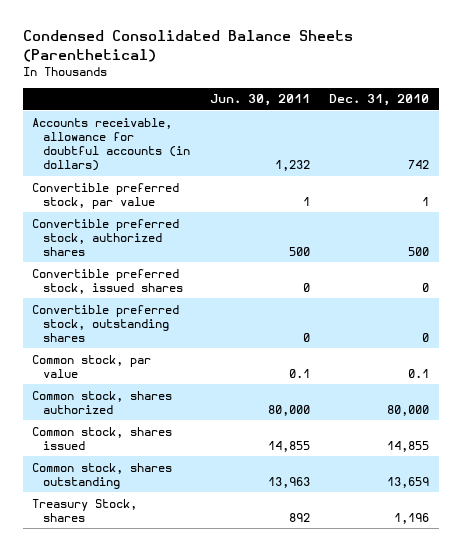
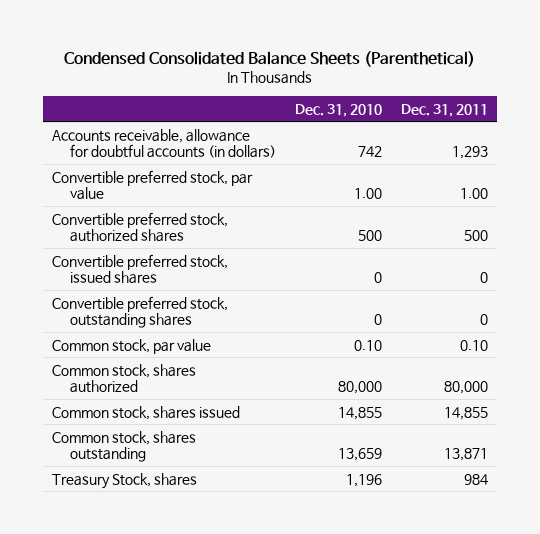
[209,94,310,107] Jun. 30, 2011 -> none
none -> [400,103,488,117] Dec. 31, 2011
[422,196,430,206] 1 -> [353,188,382,200] 1.00
[408,368,430,378] 0.1 -> [353,339,382,351] 0.10

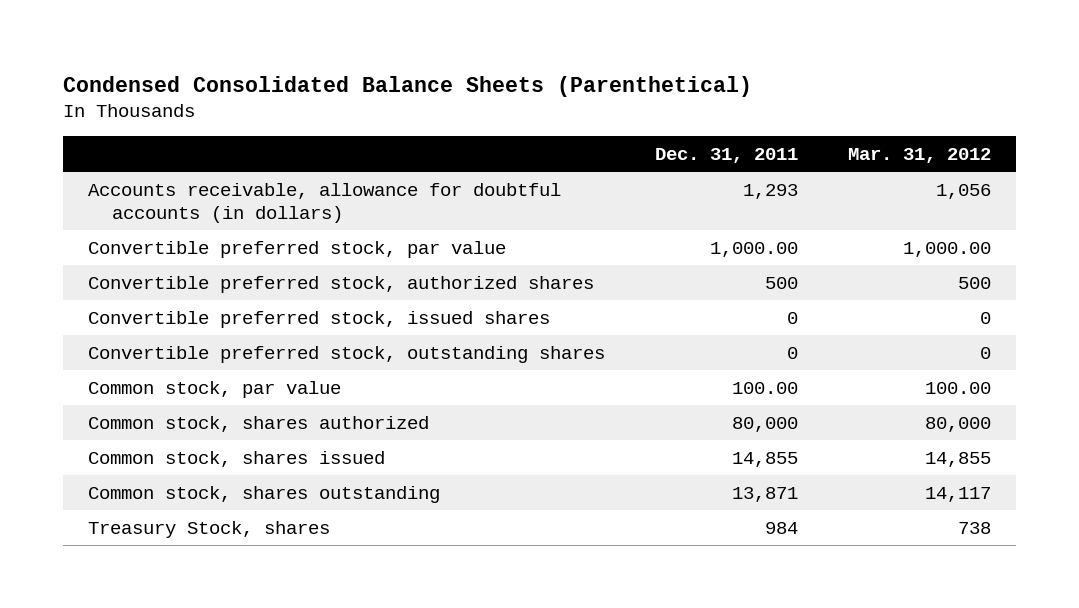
[294,103,382,117] Dec. 31, 2010 -> none
none -> [847,147,991,163] Mar. 31, 2012
[459,188,488,200] 1.00 -> [709,241,798,257] 1,000.00
[459,339,488,351] 0.10 -> [731,381,798,394] 100.00

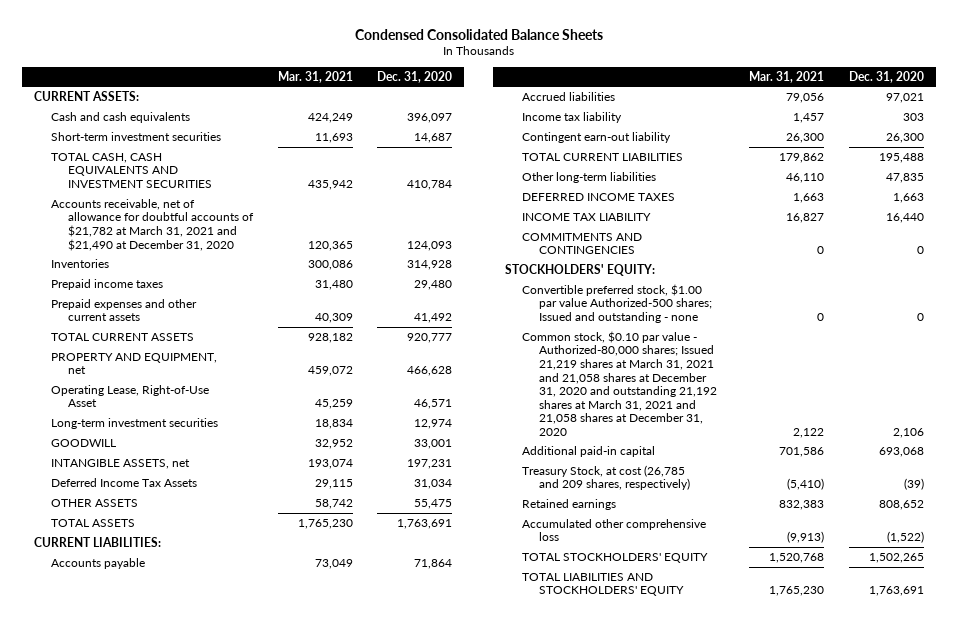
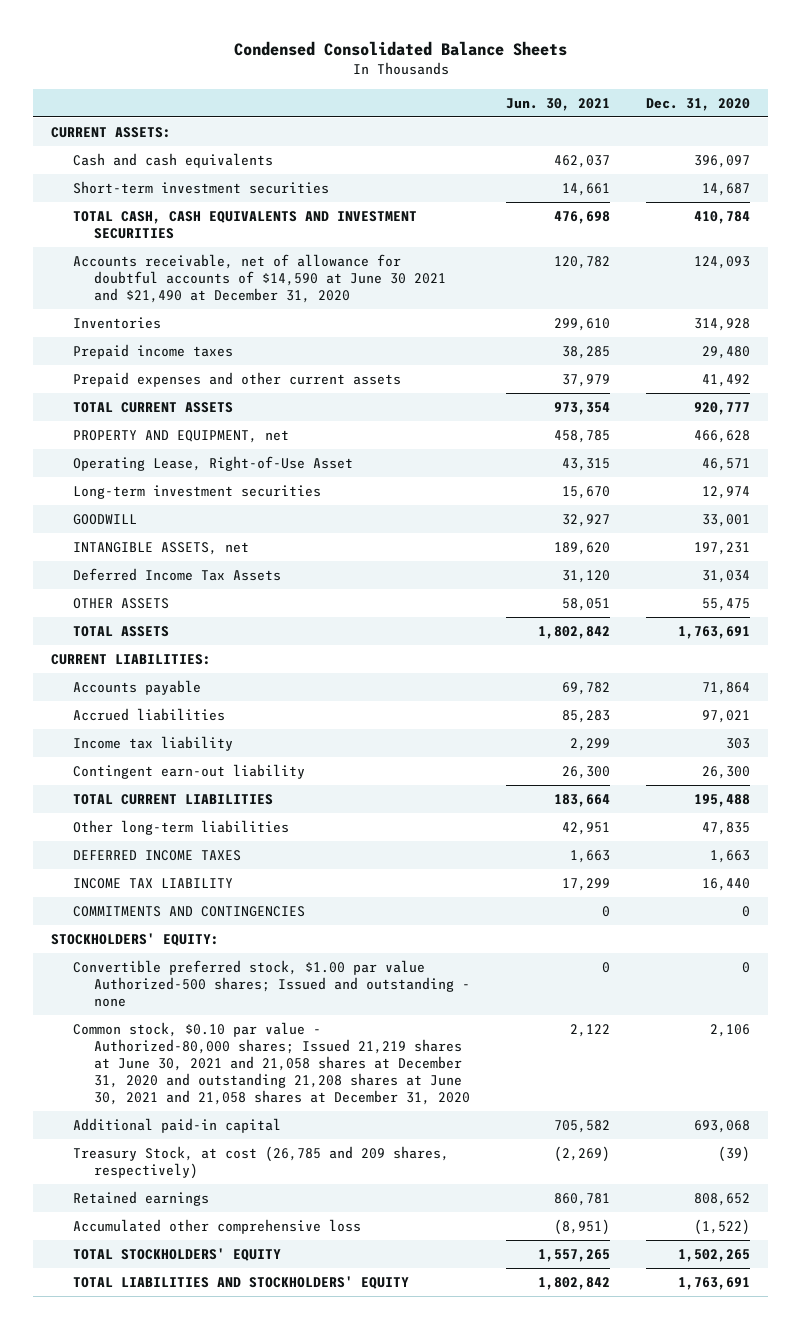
[277,70,353,83] Mar. 31, 2021 -> none
none -> [506,97,611,111] Jun. 30, 2021
[50,198,254,251] Accounts receivable, net of allowance for doubtful accounts of $21,782 at March 31, 2021 and $21,490 at December 31, 2020 -> [72,253,447,304] Accounts receivable, net of allowance for doubtful accounts of $14,590 at June 30 2021 and $21,490 at December 31, 2020
[522,330,718,436] Common stock, $0.10 par value - Authorized-80,000 shares; Issued 21,219 shares at March 31, 2021 and 21,058 shares at December 31, 2020 and outstanding 21,192 shares at March 31, 2021 and 21,058 shares at December 31, 2020 -> [72,1021,471,1106] Common stock, $0.10 par value - Authorized-80,000 shares; Issued 21,219 shares at June 30, 2021 and 21,058 shares at December 31, 2020 and outstanding 21,208 shares at June 30, 2021 and 21,058 shares at December 31, 2020

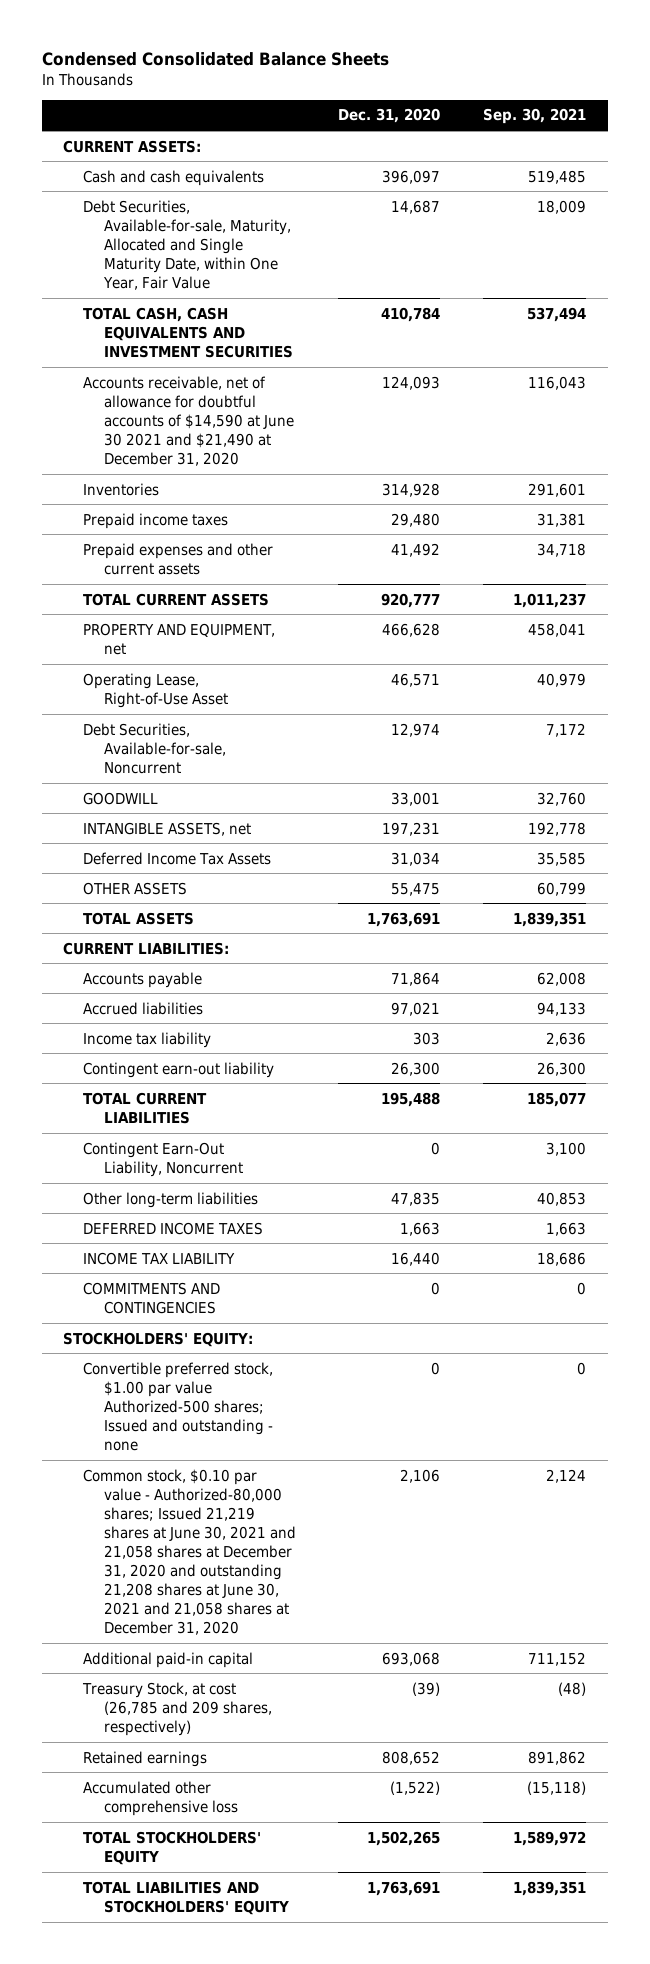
[506,97,611,111] Jun. 30, 2021 -> none
none -> [483,108,587,125] Sep. 30, 2021
[72,180,329,194] Short-term investment securities -> [83,199,291,290] Debt Securities, Available-for-sale, Maturity, Allocated and Single Maturity Date, within One Year, Fair Value
[72,484,321,499] Long-term investment securities -> [83,722,226,774] Debt Securities, Available-for-sale, Noncurrent
none -> [83,1141,243,1177] Contingent Earn-Out Liability, Noncurrent

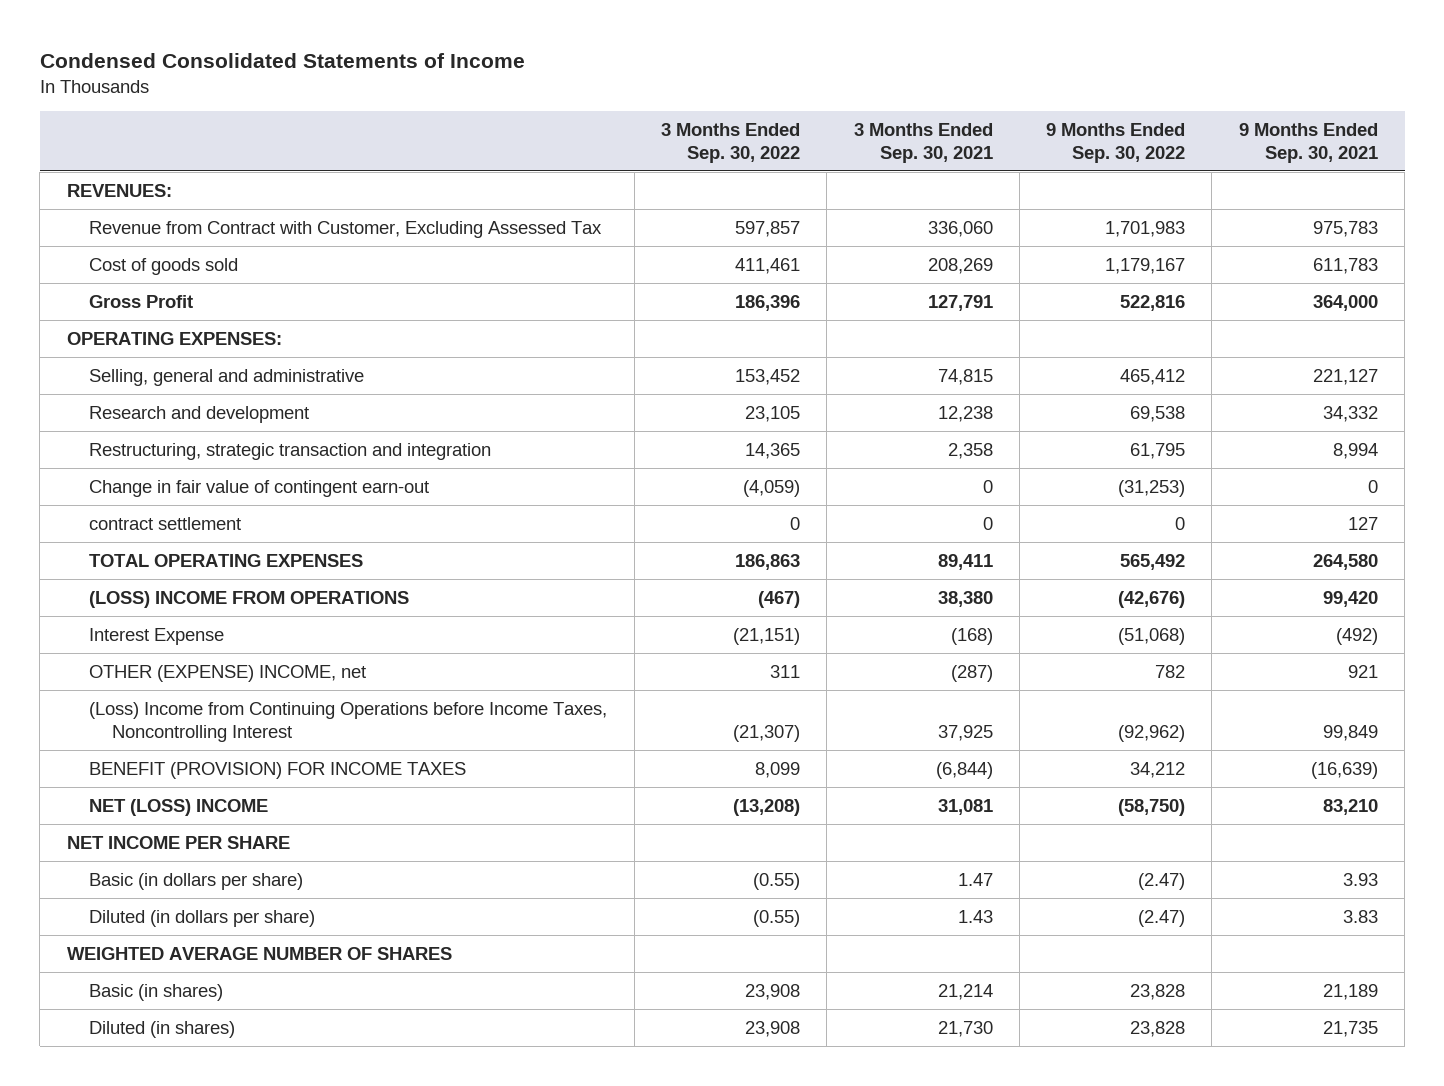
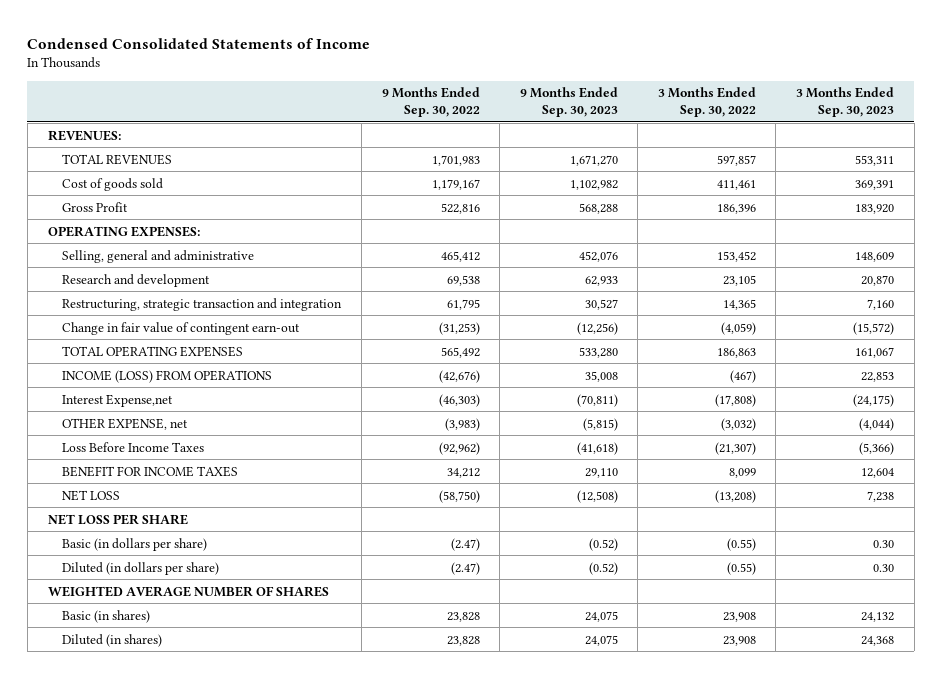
[853,122,993,163] 3 Months Ended Sep. 30, 2021 -> none
[1238,122,1378,163] 9 Months Ended Sep. 30, 2021 -> none
none -> [519,87,618,118] 9 Months Ended Sep. 30, 2023
none -> [796,87,895,118] 3 Months Ended Sep. 30, 2023
[89,220,603,238] Revenue from Contract with Customer, Excluding Assessed Tax -> [62,153,173,165] TOTAL REVENUES
[89,516,242,530] contract settlement -> none
[89,590,410,608] (LOSS) INCOME FROM OPERATIONS -> [62,369,273,383] INCOME (LOSS) FROM OPERATIONS
[89,627,225,645] Interest Expense -> [62,393,174,407] Interest Expense,net
[732,627,800,645] (21,151) -> [714,393,756,407] (17,808)
[1118,627,1186,645] (51,068) -> [438,393,480,407] (46,303)
[89,664,367,682] OTHER (EXPENSE) INCOME, net -> [62,417,189,430] OTHER EXPENSE, net
[769,664,800,678] 311 -> [720,417,756,431] (3,032)
[1155,664,1186,678] 782 -> [444,417,480,431] (3,983)
[89,701,608,742] (Loss) Income from Continuing Operations before Income Taxes, Noncontrolling Interest -> [62,441,205,452] Loss Before Income Taxes
[89,761,467,779] BENEFIT (PROVISION) FOR INCOME TAXES -> [62,465,239,477] BENEFIT FOR INCOME TAXES
[89,798,269,816] NET (LOSS) INCOME -> [62,489,121,501] NET LOSS
[66,835,290,849] NET INCOME PER SHARE -> [47,513,188,525] NET LOSS PER SHARE

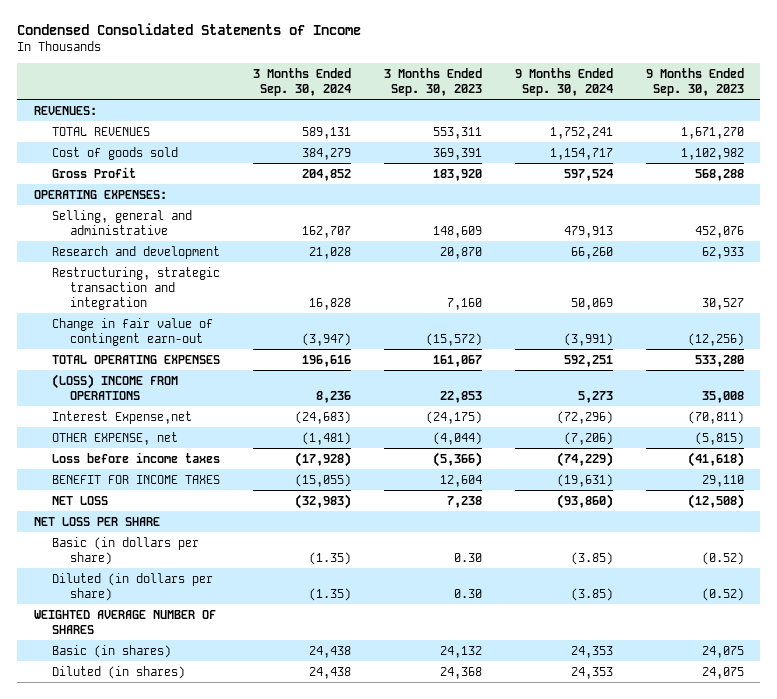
[381,87,480,118] 9 Months Ended Sep. 30, 2022 -> none
[657,87,756,118] 3 Months Ended Sep. 30, 2022 -> none
none -> [252,67,351,96] 3 Months Ended Sep. 30, 2024
none -> [514,67,613,96] 9 Months Ended Sep. 30, 2024
[62,369,273,383] INCOME (LOSS) FROM OPERATIONS -> [51,373,178,400] (LOSS) INCOME FROM OPERATIONS
[62,441,205,452] Loss Before Income Taxes -> [51,451,220,463] Loss before income taxes

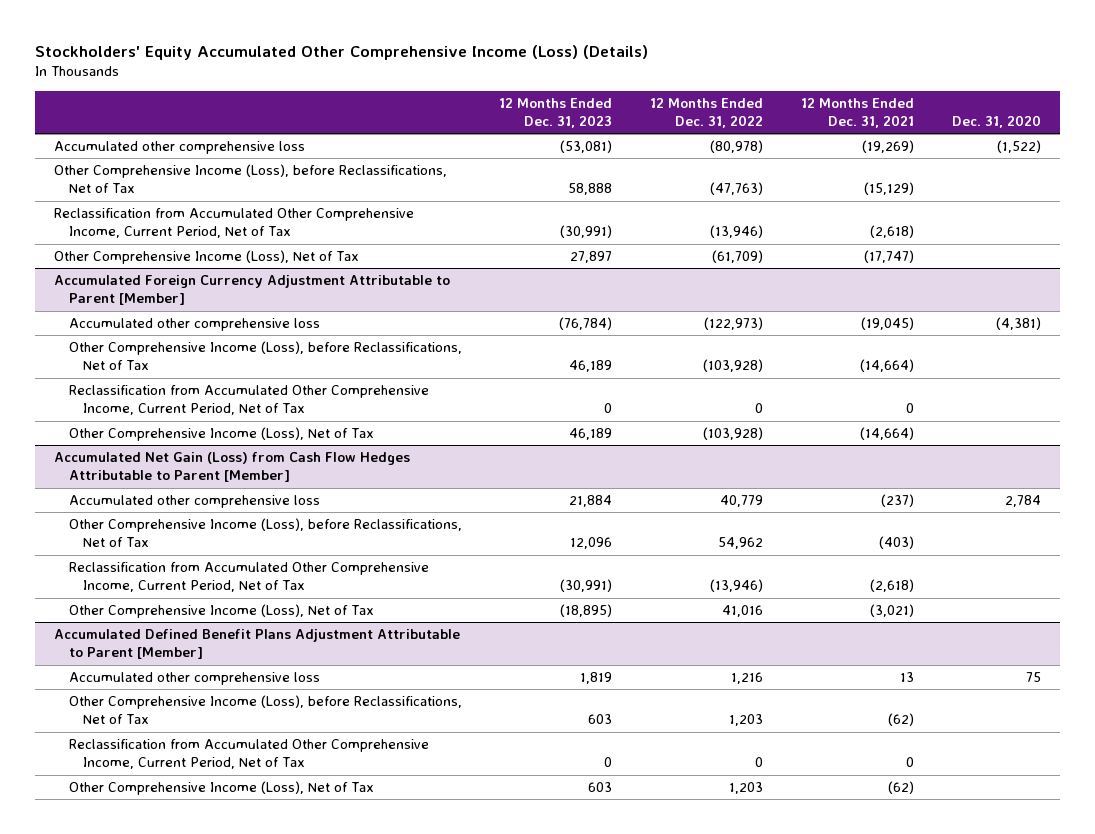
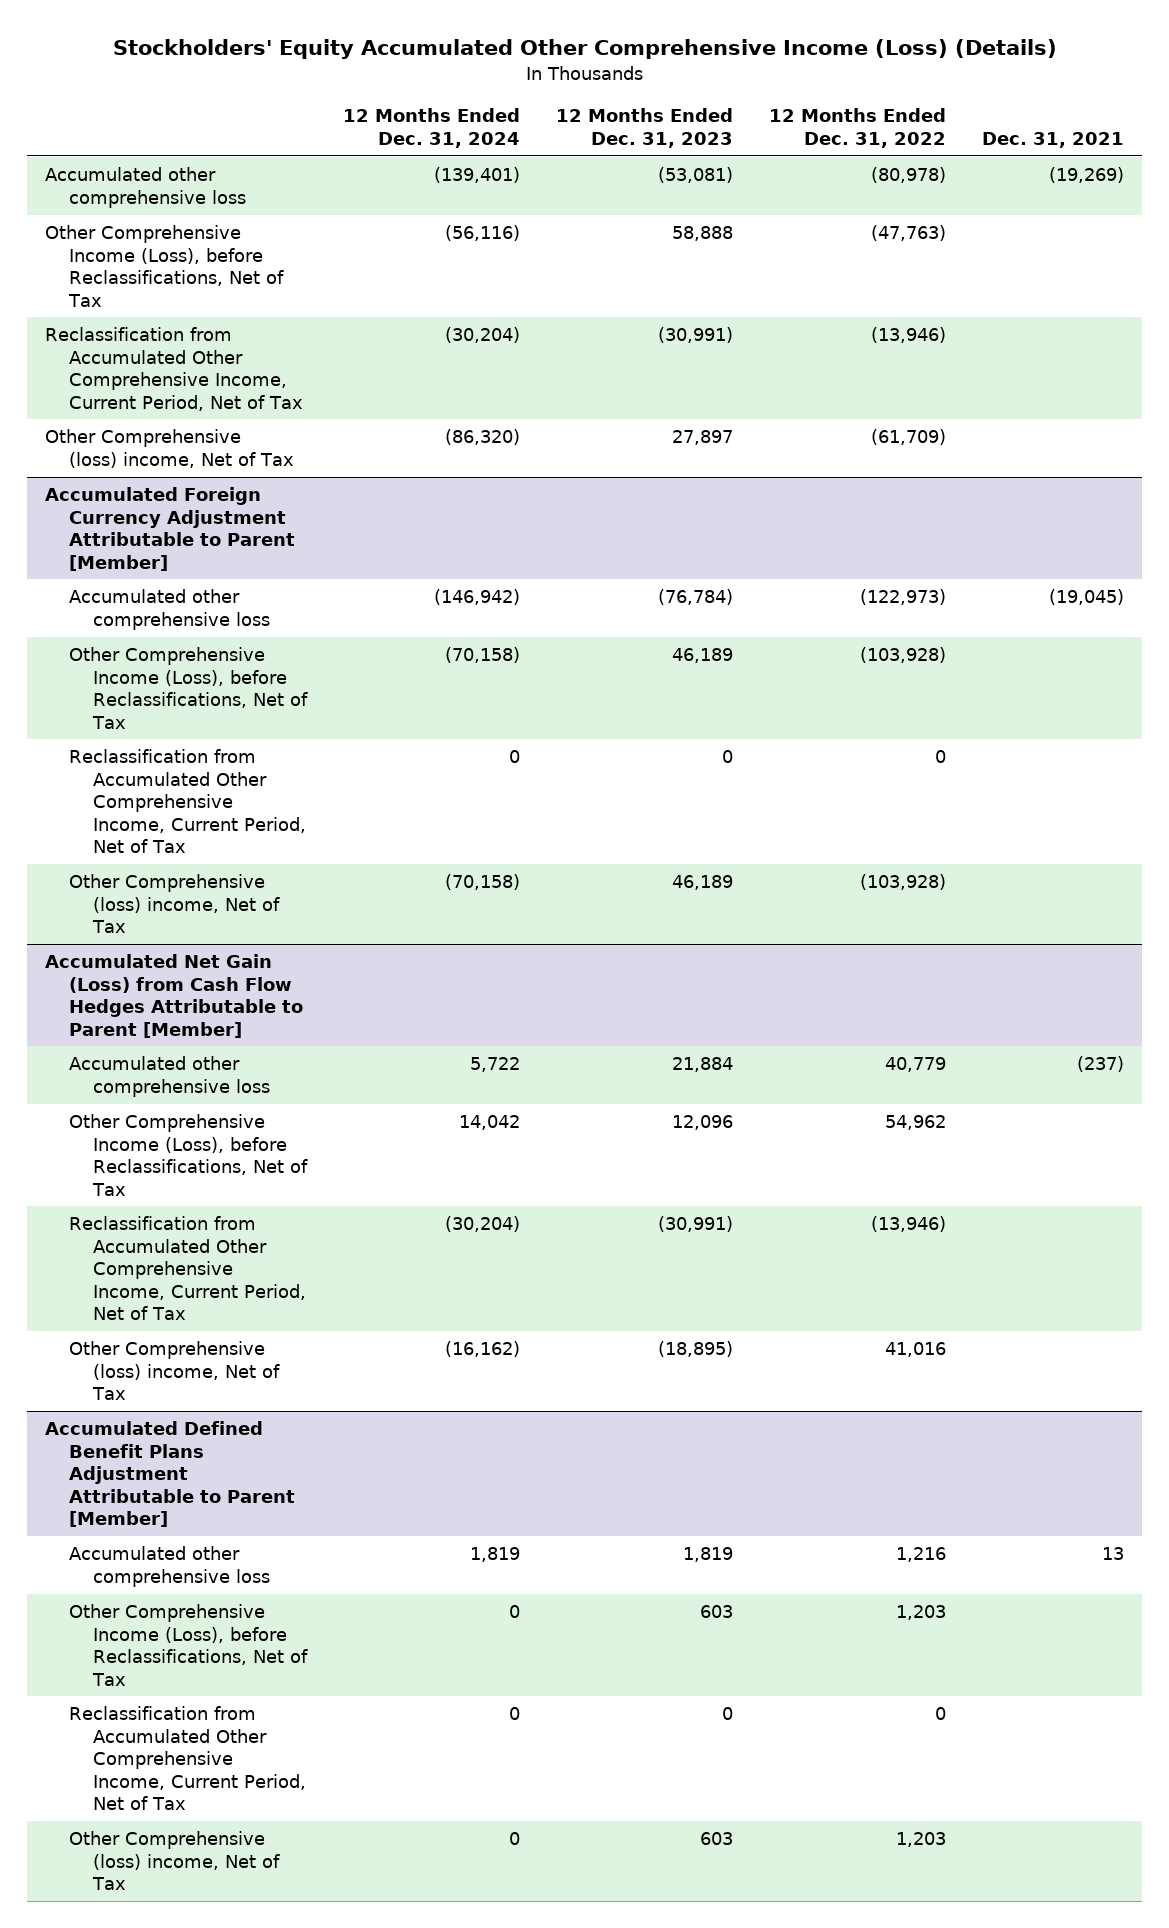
[801,97,915,128] 12 Months Ended Dec. 31, 2021 -> none
[951,114,1041,128] Dec. 31, 2020 -> none
none -> [343,108,521,148] 12 Months Ended Dec. 31, 2024
none -> [982,131,1125,148] Dec. 31, 2021
[53,250,359,265] Other Comprehensive Income (Loss), Net of Tax -> [45,429,295,468] Other Comprehensive (loss) income, Net of Tax
[68,427,374,442] Other Comprehensive Income (Loss), Net of Tax -> [69,874,281,934] Other Comprehensive (loss) income, Net of Tax
[68,604,374,619] Other Comprehensive Income (Loss), Net of Tax -> [69,1341,281,1401] Other Comprehensive (loss) income, Net of Tax
[68,781,374,796] Other Comprehensive Income (Loss), Net of Tax -> [69,1831,281,1891] Other Comprehensive (loss) income, Net of Tax

